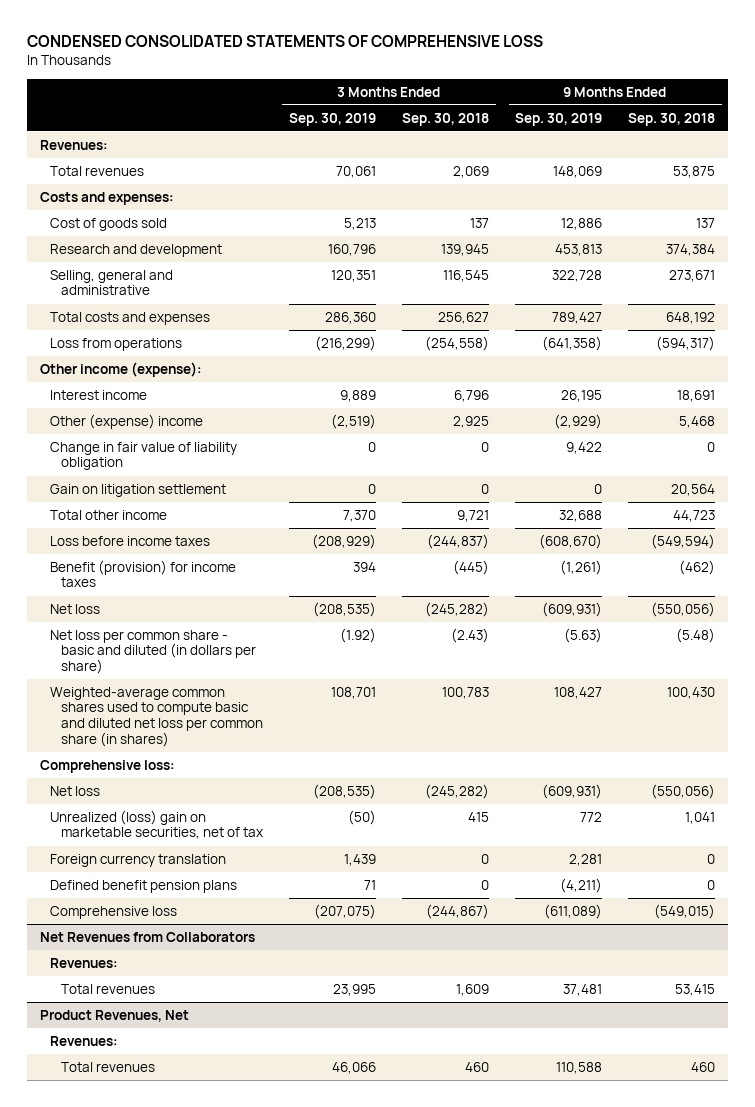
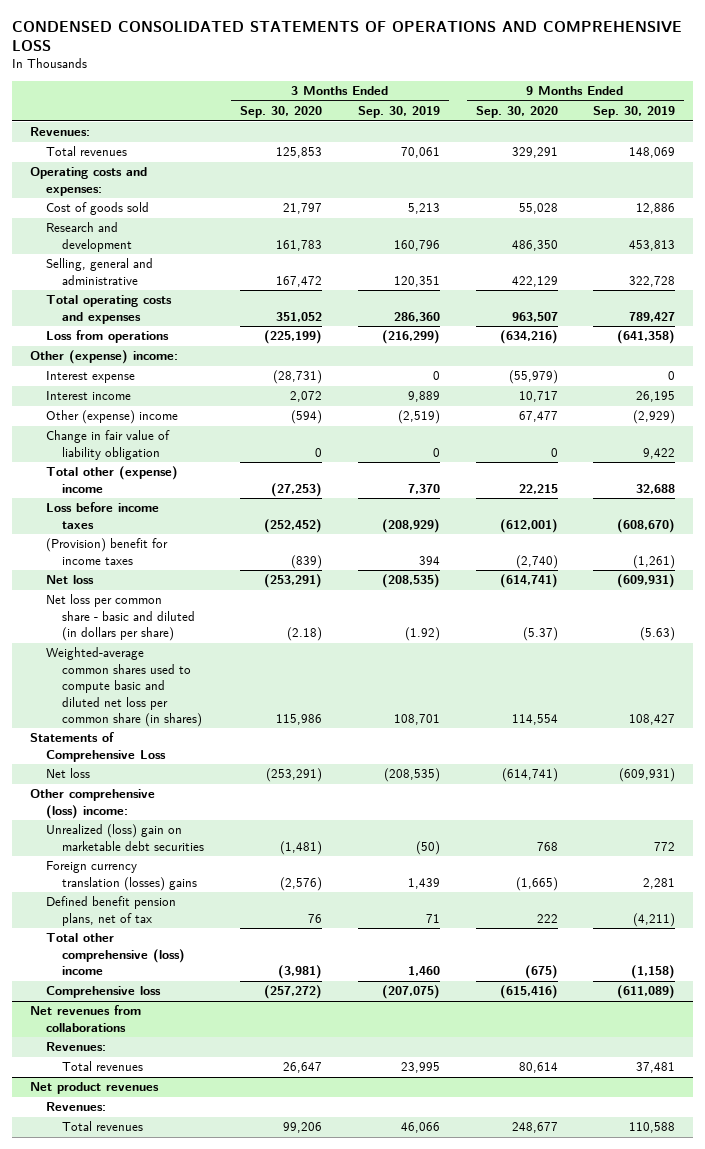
[26,35,543,48] CONDENSED CONSOLIDATED STATEMENTS OF COMPREHENSIVE LOSS -> [11,20,682,52] CONDENSED CONSOLIDATED STATEMENTS OF OPERATIONS AND COMPREHENSIVE LOSS
[401,112,489,126] Sep. 30, 2018 -> none
[628,112,716,126] Sep. 30, 2018 -> none
none -> [239,106,322,119] Sep. 30, 2020
none -> [475,106,558,119] Sep. 30, 2020
[39,191,174,205] Costs and expenses: -> [29,167,147,196] Operating costs and expenses:
[50,311,211,325] Total costs and expenses -> [45,295,172,324] Total operating costs and expenses
[39,361,202,377] Other income (expense): -> [29,350,178,365] Other (expense) income:
none -> [45,371,135,384] Interest expense
[50,483,227,497] Gain on litigation settlement -> none
[50,509,168,520] Total other income -> [45,466,178,493] Total other (expense) income
[50,559,237,588] Benefit (provision) for income taxes -> [45,538,168,565] (Provision) benefit for income taxes
[39,759,175,773] Comprehensive loss: -> [29,732,166,762] Statements of Comprehensive Loss
none -> [29,789,155,819] Other comprehensive (loss) income:
[50,809,263,840] Unrealized (loss) gain on marketable securities, net of tax -> [45,824,205,851] Unrealized (loss) gain on marketable debt securities
[50,853,227,867] Foreign currency translation -> [45,861,198,891] Foreign currency translation (losses) gains
[50,879,238,893] Defined benefit pension plans -> [45,896,176,926] Defined benefit pension plans, net of tax
none -> [45,933,186,976] Total other comprehensive (loss) income
[39,931,255,942] Net Revenues from Collaborators -> [29,1005,141,1032] Net revenues from collaborations
[39,1009,189,1022] Product Revenues, Net -> [29,1082,159,1095] Net product revenues

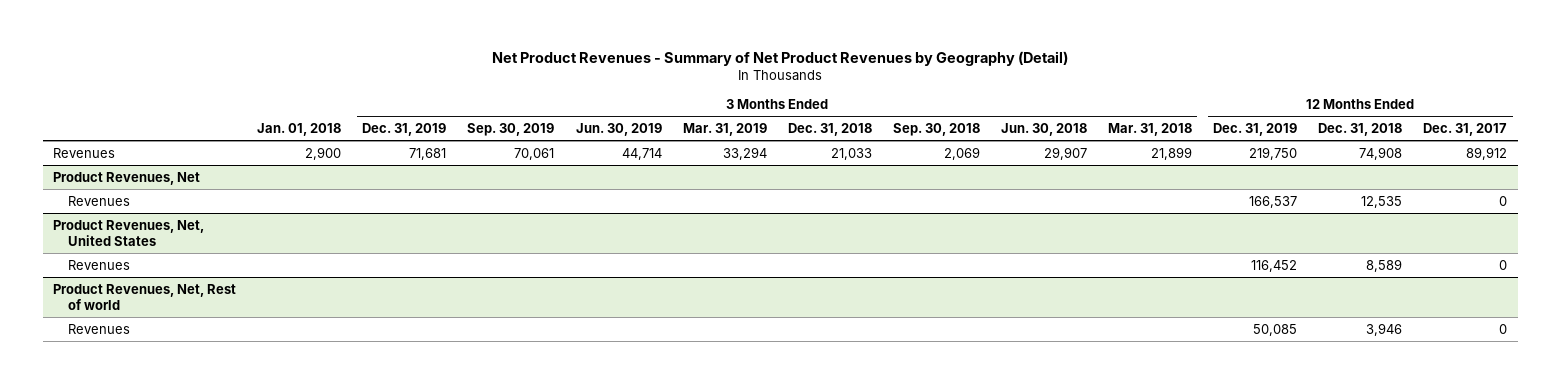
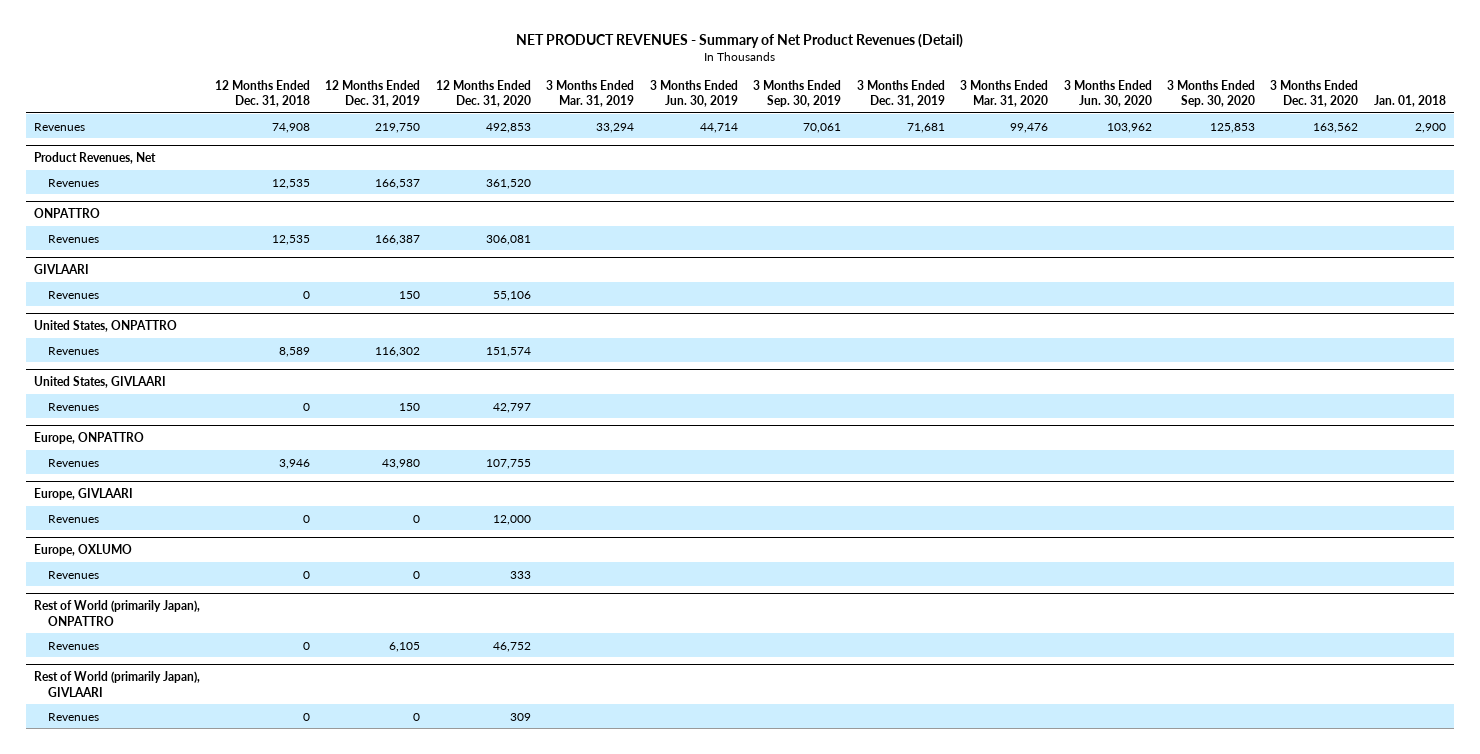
[492,50,1069,66] Net Product Revenues - Summary of Net Product Revenues by Geography (Detail) -> [515,33,963,48] NET PRODUCT REVENUES - Summary of Net Product Revenues (Detail)
[787,122,872,136] Dec. 31, 2018 -> none
[892,122,980,136] Sep. 30, 2018 -> none
[1000,122,1087,136] Jun. 30, 2018 -> none
[1108,122,1193,136] Mar. 31, 2018 -> none
[1423,122,1508,136] Dec. 31, 2017 -> none
none -> [435,79,531,108] 12 Months Ended Dec. 31, 2020
none -> [960,79,1049,108] 3 Months Ended Mar. 31, 2020
none -> [1063,79,1152,108] 3 Months Ended Jun. 30, 2020
none -> [1167,79,1256,108] 3 Months Ended Sep. 30, 2020
none -> [1270,79,1359,108] 3 Months Ended Dec. 31, 2020
[53,219,205,246] Product Revenues, Net, United States -> none
[53,283,237,310] Product Revenues, Net, Rest of world -> none
none -> [33,208,100,219] ONPATTRO
[1251,259,1298,272] 116,452 -> [375,234,421,245] 166,387
[1366,258,1403,272] 8,589 -> [272,234,311,245] 12,535
none -> [33,264,89,275] GIVLAARI
[1253,323,1298,336] 50,085 -> [399,290,421,299] 150
[1366,322,1403,336] 3,946 -> [303,290,311,299] 0
none -> [33,320,177,333] United States, ONPATTRO
none -> [47,346,99,355] Revenues
none -> [33,376,166,389] United States, GIVLAARI
none -> [47,402,99,411] Revenues
none -> [33,432,144,445] Europe, ONPATTRO
none -> [47,458,99,467] Revenues
none -> [33,488,133,501] Europe, GIVLAARI
none -> [47,514,99,523] Revenues
none -> [33,544,132,557] Europe, OXLUMO
none -> [47,570,99,579] Revenues
none -> [33,600,200,626] Rest of World (primarily Japan), ONPATTRO
none -> [47,641,99,650] Revenues
none -> [33,671,200,697] Rest of World (primarily Japan), GIVLAARI
none -> [47,712,99,721] Revenues

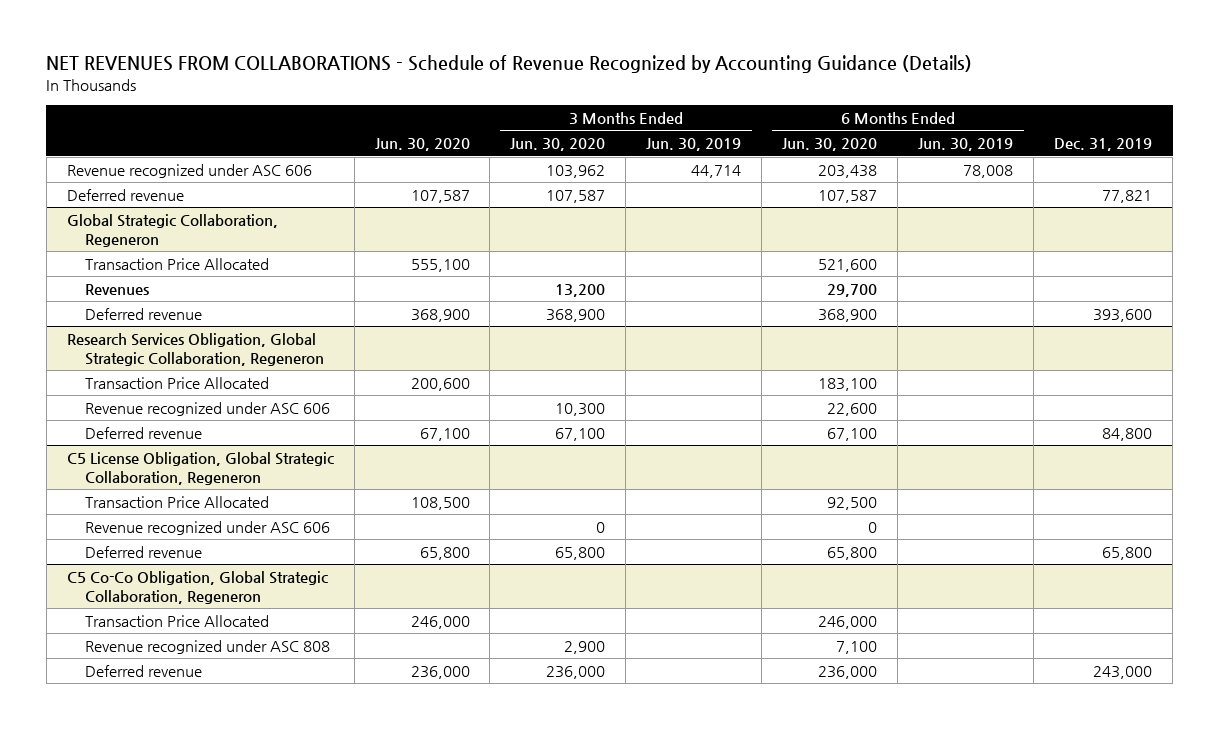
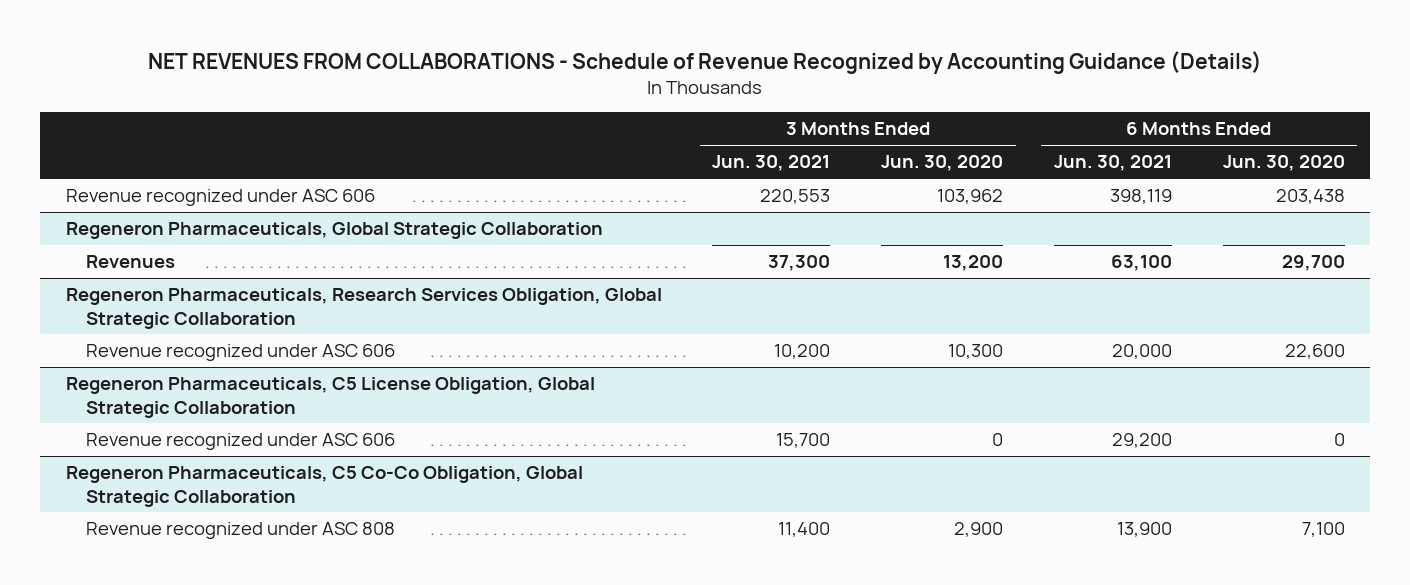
[374,138,470,152] Jun. 30, 2020 -> none
[646,138,742,152] Jun. 30, 2019 -> none
[918,138,1014,152] Jun. 30, 2019 -> none
[1054,138,1153,152] Dec. 31, 2019 -> none
none -> [712,155,831,172] Jun. 30, 2021
none -> [1053,155,1172,172] Jun. 30, 2021
[66,189,184,202] Deferred revenue -> none
[85,258,270,271] Transaction Price Allocated -> none
[66,214,278,247] Global Strategic Collaboration, Regeneron -> [65,222,603,240] Regeneron Pharmaceuticals, Global Strategic Collaboration
[85,308,203,321] Deferred revenue -> none
[85,377,270,390] Transaction Price Allocated -> none
[66,333,325,366] Research Services Obligation, Global Strategic Collaboration, Regeneron -> [65,288,662,329] Regeneron Pharmaceuticals, Research Services Obligation, Global Strategic Collaboration
[85,427,203,440] Deferred revenue -> none
[85,496,270,509] Transaction Price Allocated -> none
[66,452,334,485] C5 License Obligation, Global Strategic Collaboration, Regeneron -> [65,377,595,418] Regeneron Pharmaceuticals, C5 License Obligation, Global Strategic Collaboration
[85,546,203,559] Deferred revenue -> none
[85,615,270,628] Transaction Price Allocated -> none
[66,571,328,604] C5 Co-Co Obligation, Global Strategic Collaboration, Regeneron -> [65,466,583,507] Regeneron Pharmaceuticals, C5 Co-Co Obligation, Global Strategic Collaboration
[85,665,203,678] Deferred revenue -> none

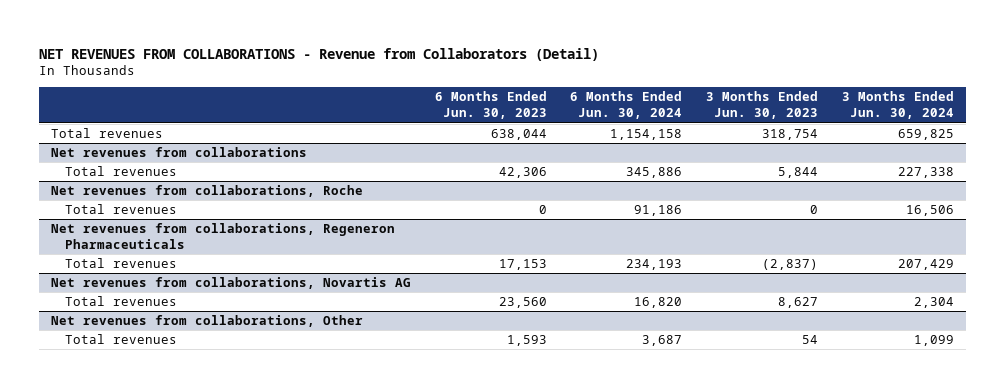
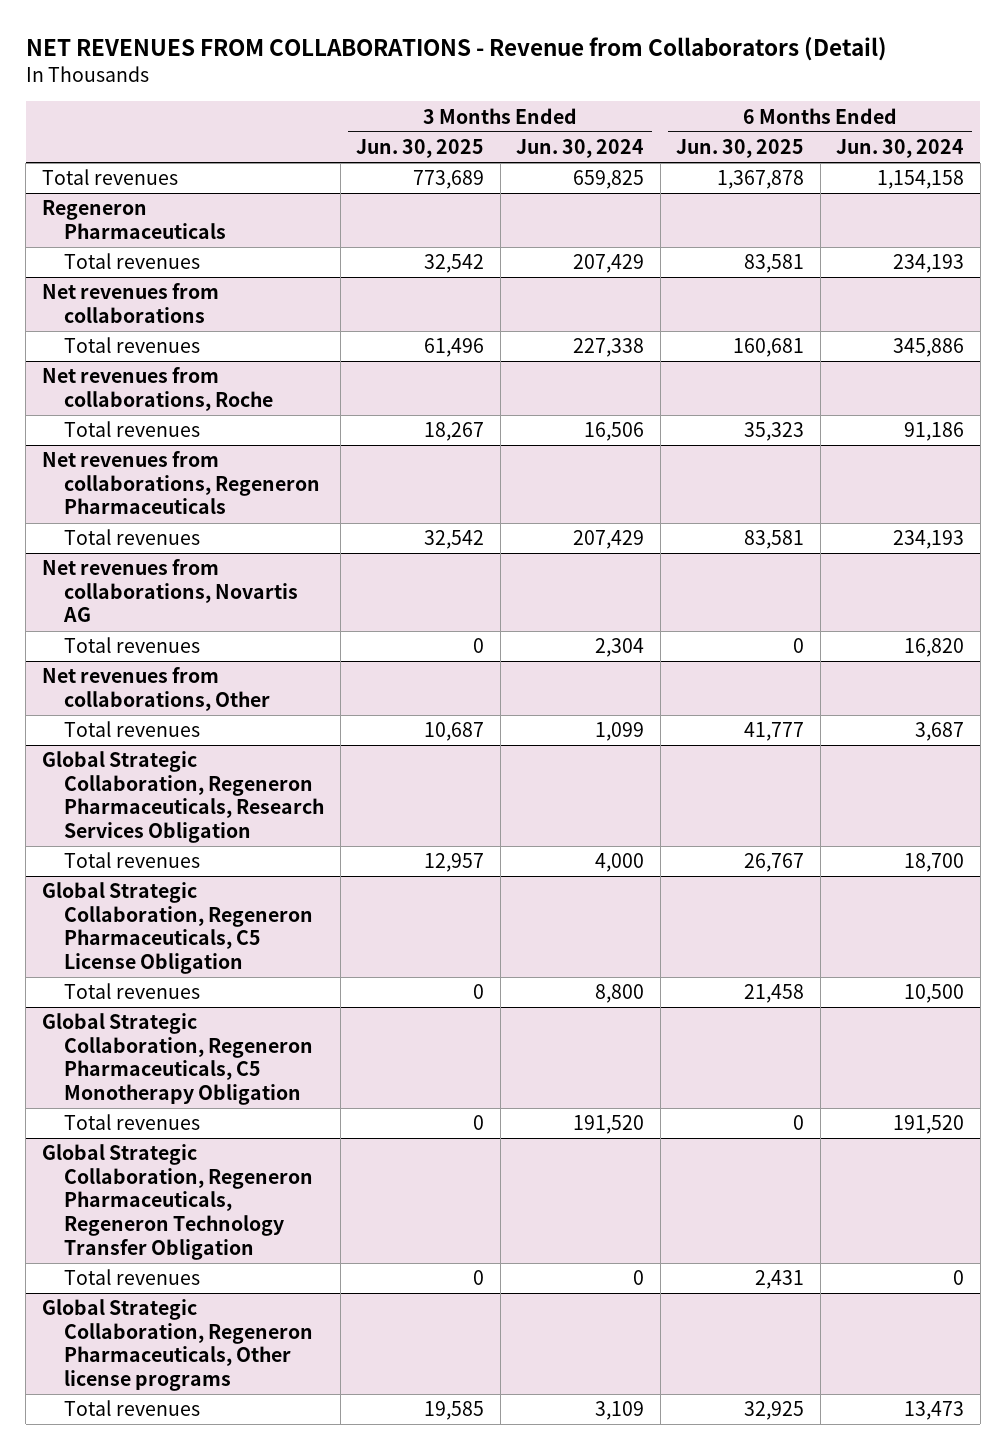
[434,91,547,120] 6 Months Ended Jun. 30, 2023 -> none
[706,91,819,120] 3 Months Ended Jun. 30, 2023 -> none
none -> [356,139,485,159] Jun. 30, 2025
none -> [676,139,805,159] Jun. 30, 2025
none -> [41,200,227,239] Regeneron Pharmaceuticals
none -> [64,253,201,270] Total revenues
none -> [41,751,325,844] Global Strategic Collaboration, Regeneron Pharmaceuticals, Research Services Obligation
none -> [64,852,201,869] Total revenues
none -> [41,882,314,975] Global Strategic Collaboration, Regeneron Pharmaceuticals, C5 License Obligation
none -> [64,983,201,1000] Total revenues
none -> [41,1013,314,1106] Global Strategic Collaboration, Regeneron Pharmaceuticals, C5 Monotherapy Obligation
none -> [64,1114,201,1131] Total revenues
none -> [41,1144,314,1260] Global Strategic Collaboration, Regeneron Pharmaceuticals, Regeneron Technology Transfer Obligation
none -> [64,1269,201,1286] Total revenues
none -> [41,1299,314,1392] Global Strategic Collaboration, Regeneron Pharmaceuticals, Other license programs
none -> [64,1400,201,1417] Total revenues

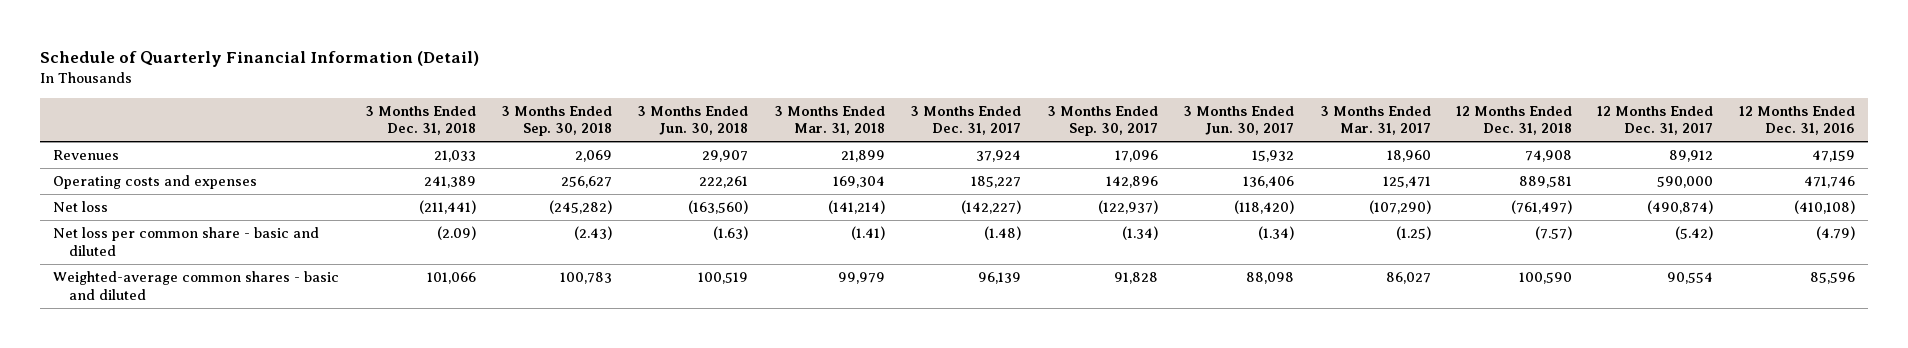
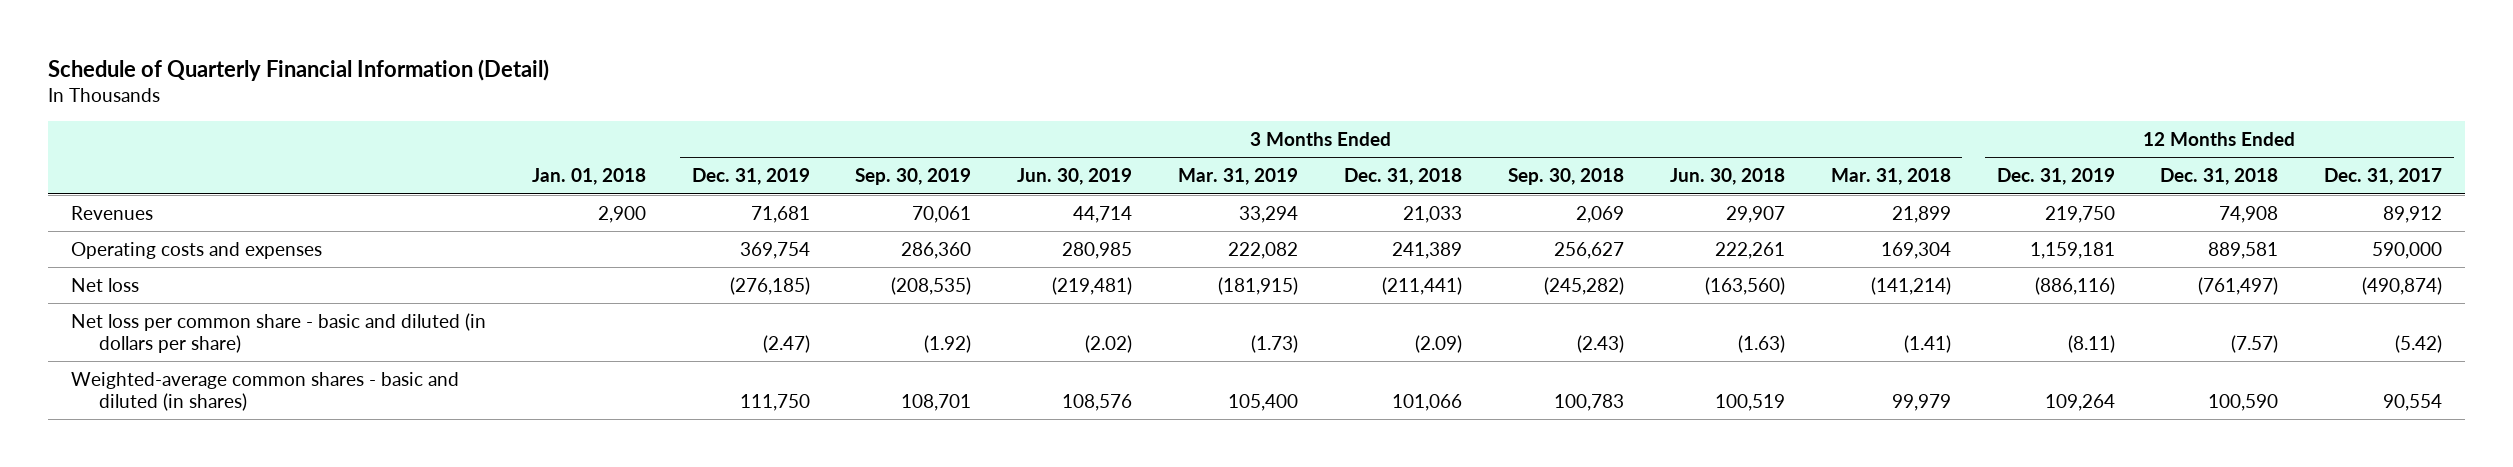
[910,105,1022,136] 3 Months Ended Dec. 31, 2017 -> none
[1046,105,1158,137] 3 Months Ended Sep. 30, 2017 -> none
[1183,105,1295,136] 3 Months Ended Jun. 30, 2017 -> none
[1319,105,1431,136] 3 Months Ended Mar. 31, 2017 -> none
[1738,105,1855,136] 12 Months Ended Dec. 31, 2016 -> none
none -> [531,168,646,186] Jan. 01, 2018
none -> [691,168,810,186] Dec. 31, 2019
none -> [855,168,972,186] Sep. 30, 2019
none -> [1017,168,1133,186] Jun. 30, 2019
none -> [1178,168,1299,186] Mar. 31, 2019
none -> [1996,168,2115,186] Dec. 31, 2019
[53,227,320,256] Net loss per common share - basic and diluted -> [70,312,486,353] Net loss per common share - basic and diluted (in dollars per share)
[53,271,340,300] Weighted-average common shares - basic and diluted -> [70,371,459,411] Weighted-average common shares - basic and diluted (in shares)

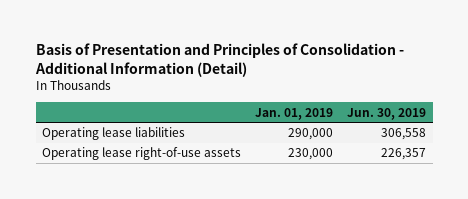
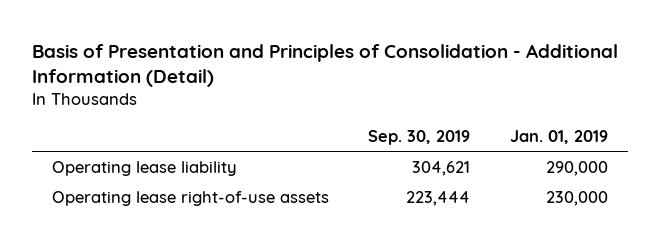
[346,107,426,120] Jun. 30, 2019 -> none
none -> [368,130,471,146] Sep. 30, 2019
[42,127,186,141] Operating lease liabilities -> [51,160,237,176] Operating lease liability

